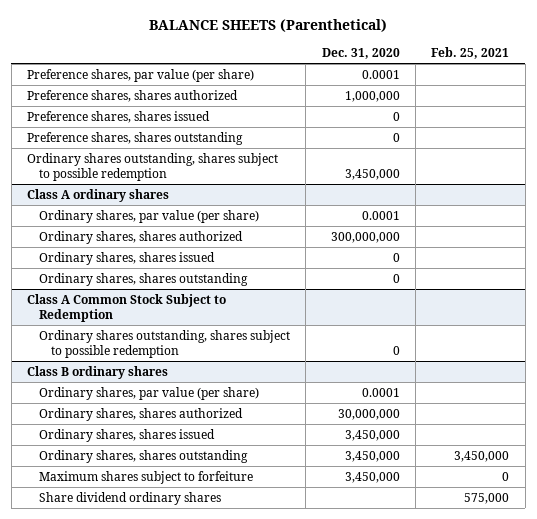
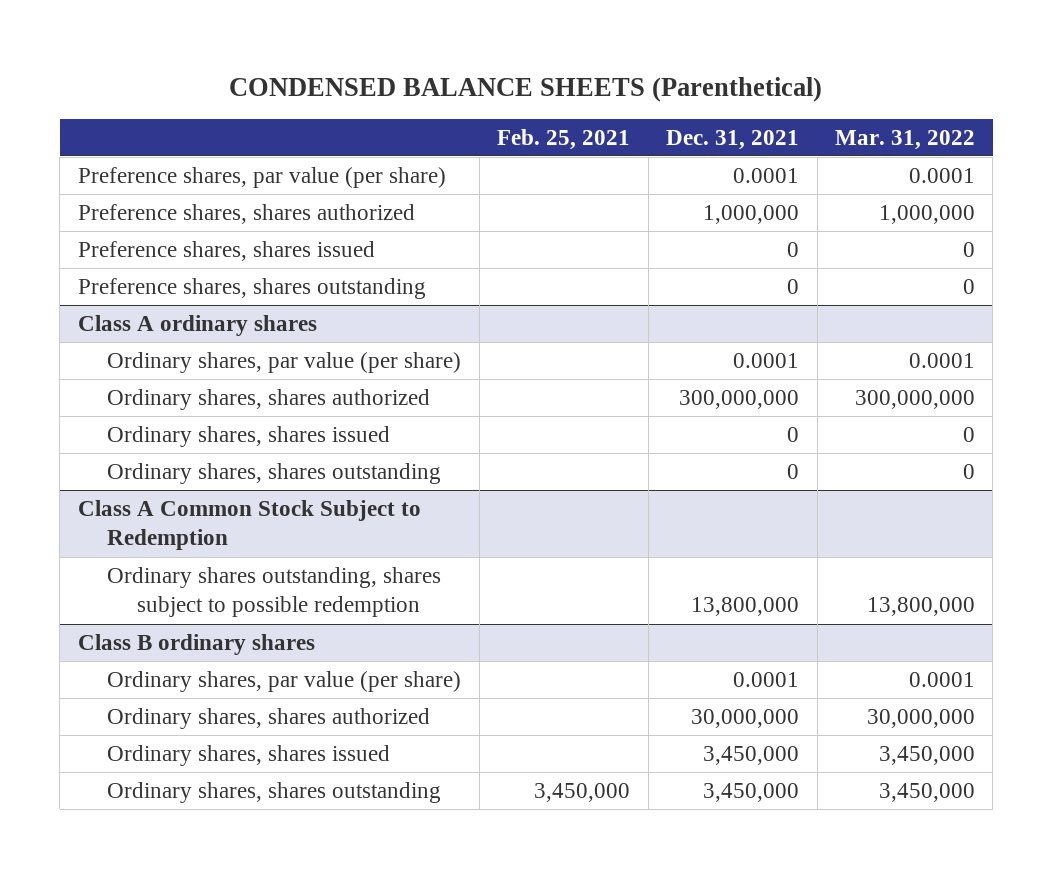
[149,19,388,33] BALANCE SHEETS (Parenthetical) -> [229,76,823,102] CONDENSED BALANCE SHEETS (Parenthetical)
[321,48,400,60] Dec. 31, 2020 -> none
none -> [666,129,800,150] Dec. 31, 2021
none -> [834,129,975,150] Mar. 31, 2022
[27,152,279,182] Ordinary shares outstanding, shares subject to possible redemption -> none
[38,470,253,484] Maximum shares subject to forfeiture -> none
[38,491,221,505] Share dividend ordinary shares -> none

